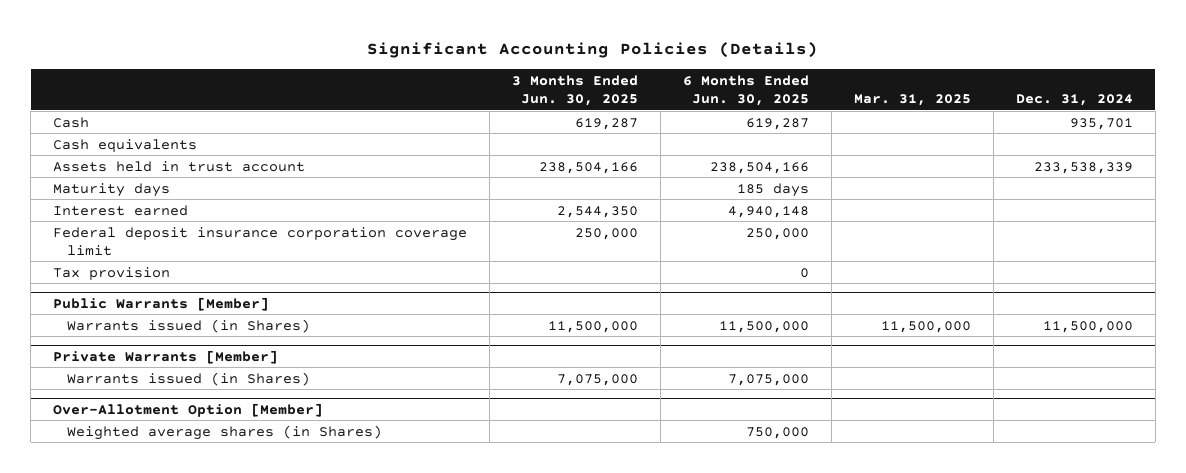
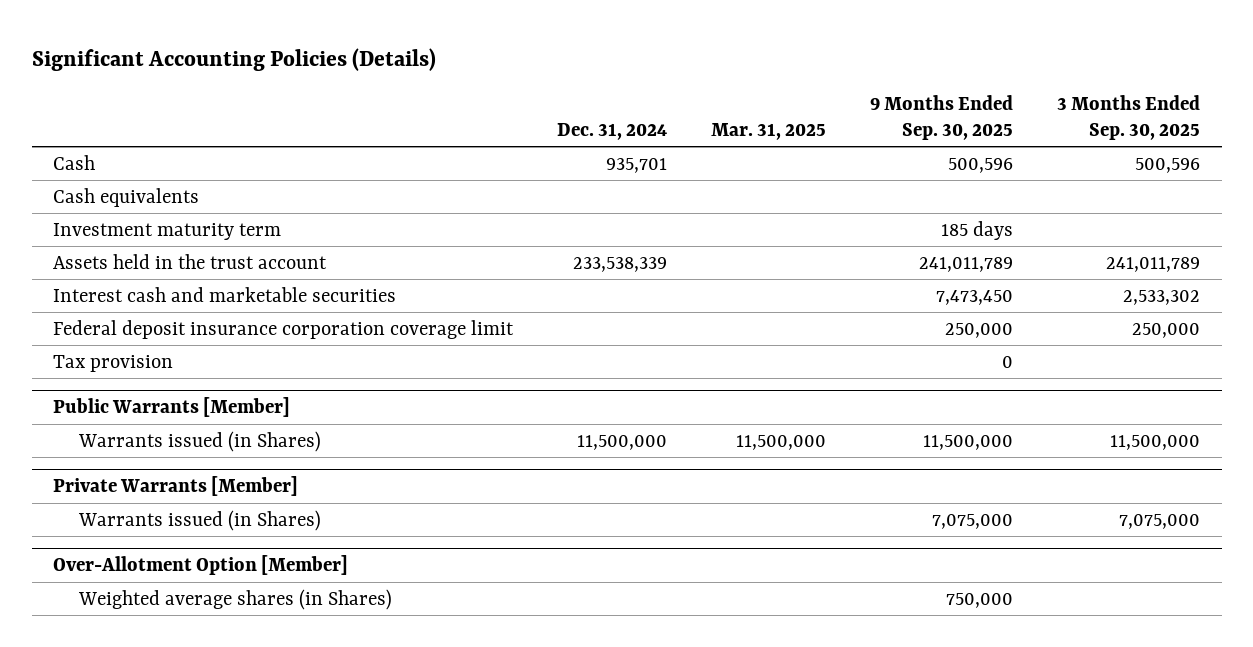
[512,74,639,107] 3 Months Ended Jun. 30, 2025 -> none
[682,74,809,107] 6 Months Ended Jun. 30, 2025 -> none
none -> [869,95,1013,140] 9 Months Ended Sep. 30, 2025
none -> [1056,95,1200,140] 3 Months Ended Sep. 30, 2025
[53,182,171,197] Maturity days -> none
[53,204,189,216] Interest earned -> none
none -> [53,222,282,240] Investment maturity term
[53,160,306,172] Assets held in trust account -> [53,253,328,269] Assets held in the trust account
none -> [53,286,397,302] Interest cash and marketable securities

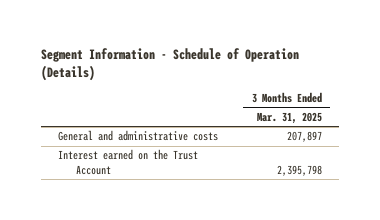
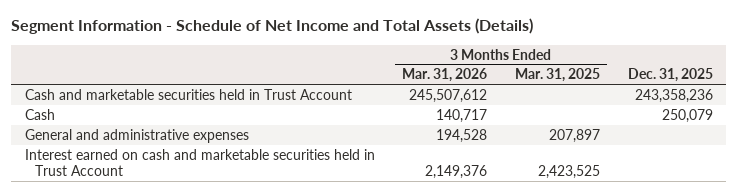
[40,47,299,82] Segment Information - Schedule of Operation (Details) -> [10,18,533,35] Segment Information - Schedule of Net Income and Total Assets (Details)
none -> [402,68,488,83] Mar. 31, 2026
none -> [627,68,713,83] Dec. 31, 2025
none -> [24,88,352,100] Cash and marketable securities held in Trust Account
none -> [24,108,55,120] Cash
[57,130,218,142] General and administrative costs -> [24,128,249,143] General and administrative expenses
[57,149,198,175] Interest earned on the Trust Account -> [24,148,375,176] Interest earned on cash and marketable securities held in Trust Account
[276,164,322,176] 2,395,798 -> [537,164,600,179] 2,423,525

